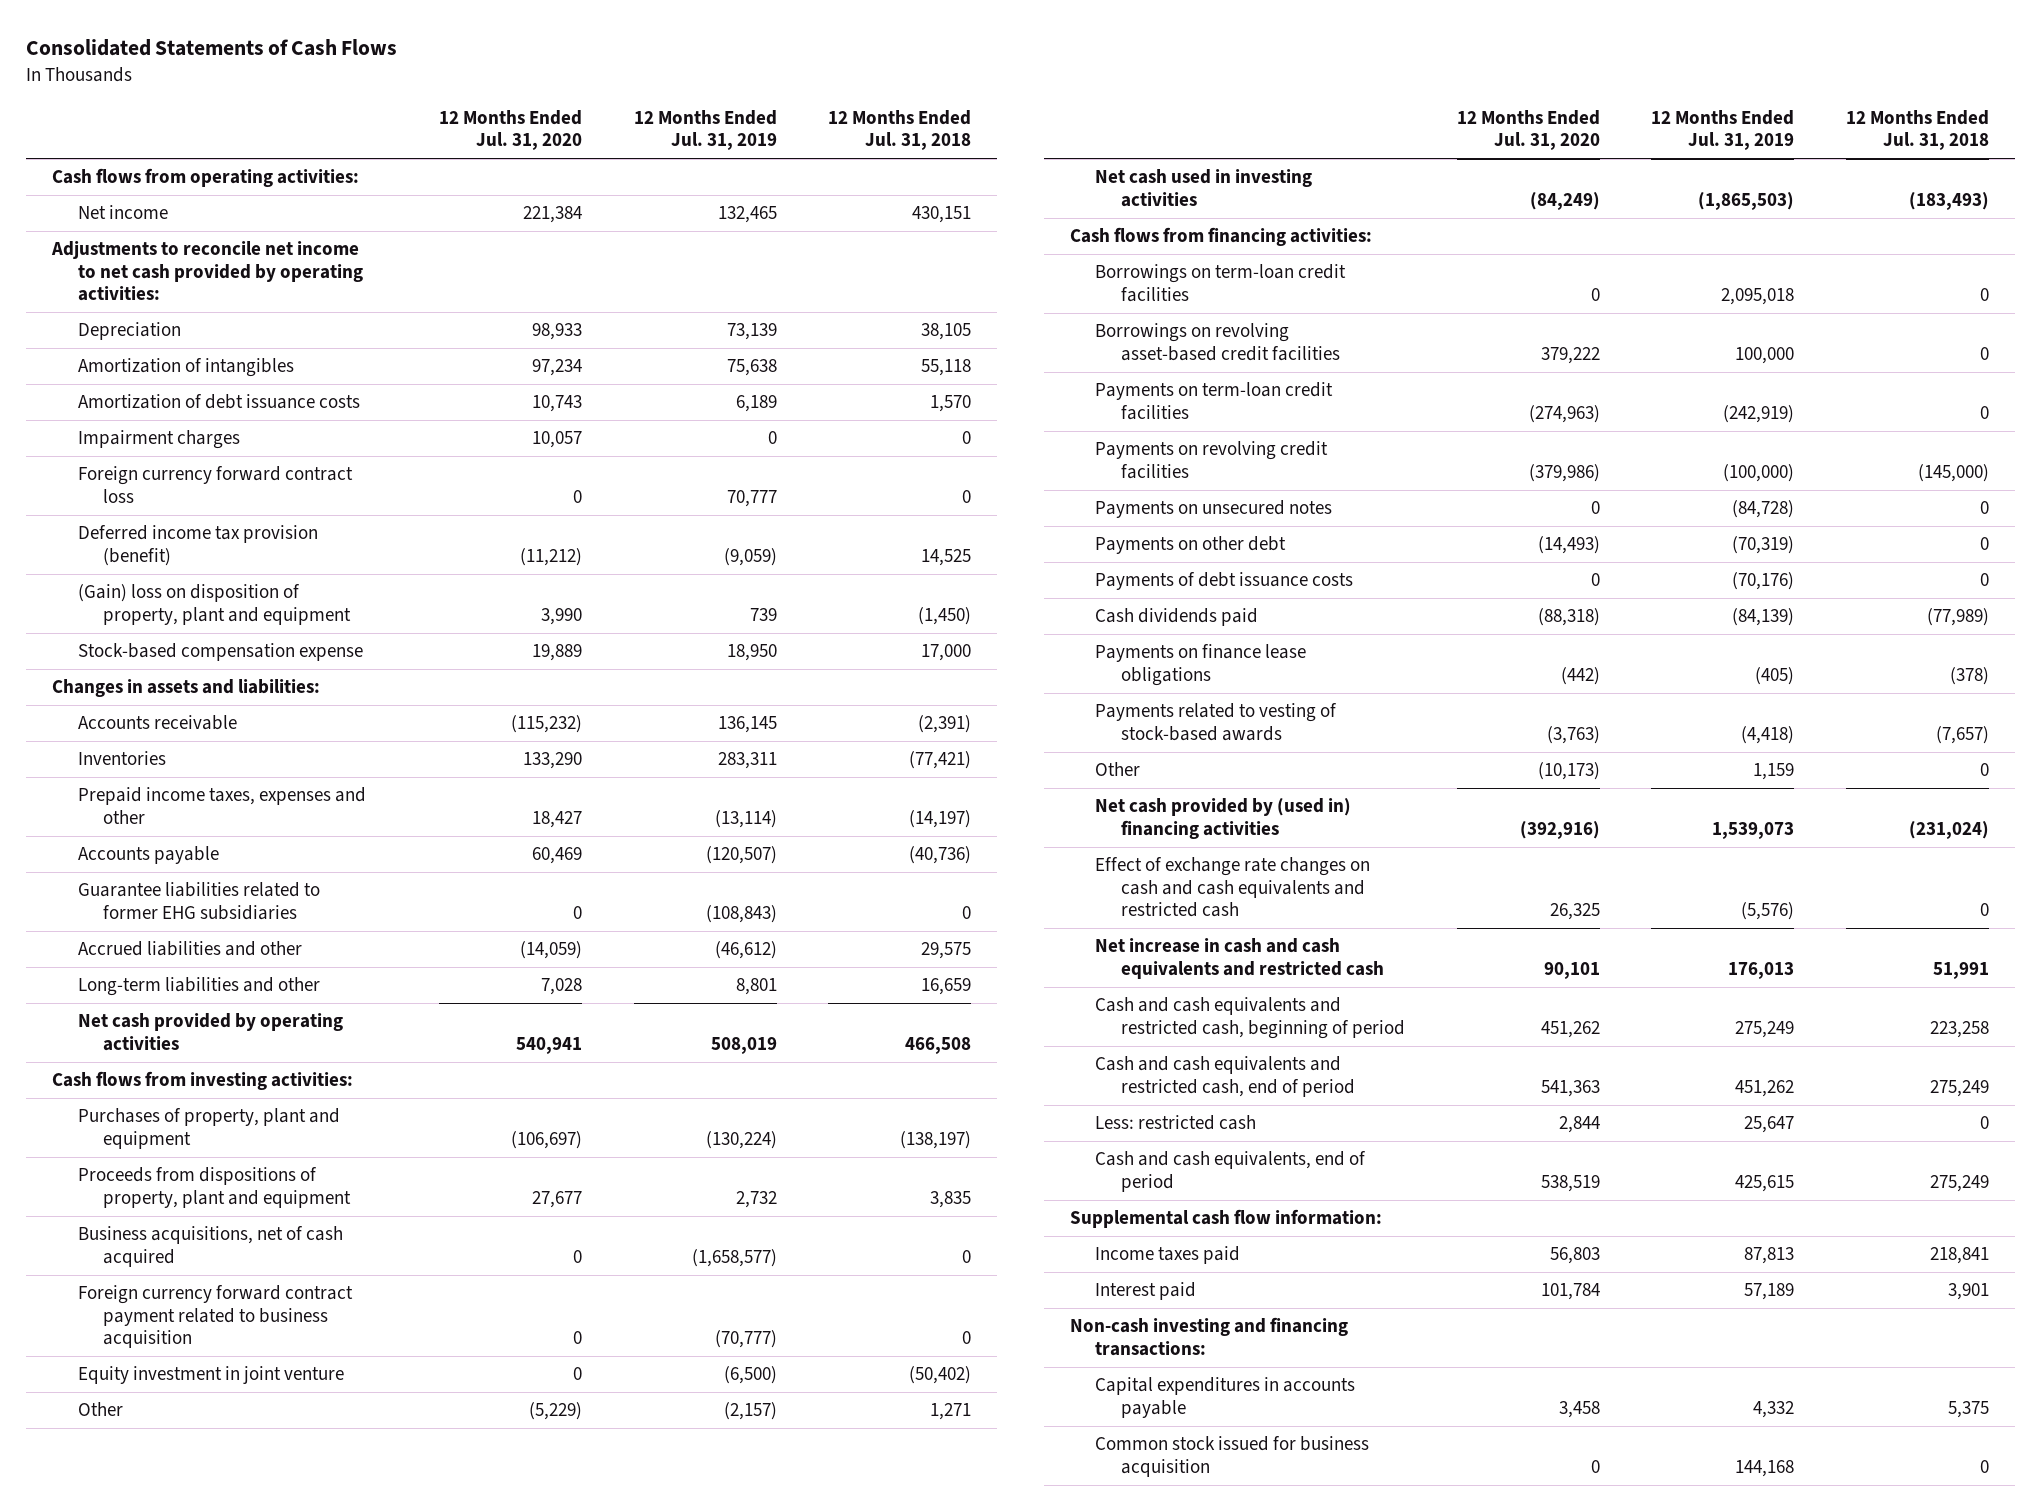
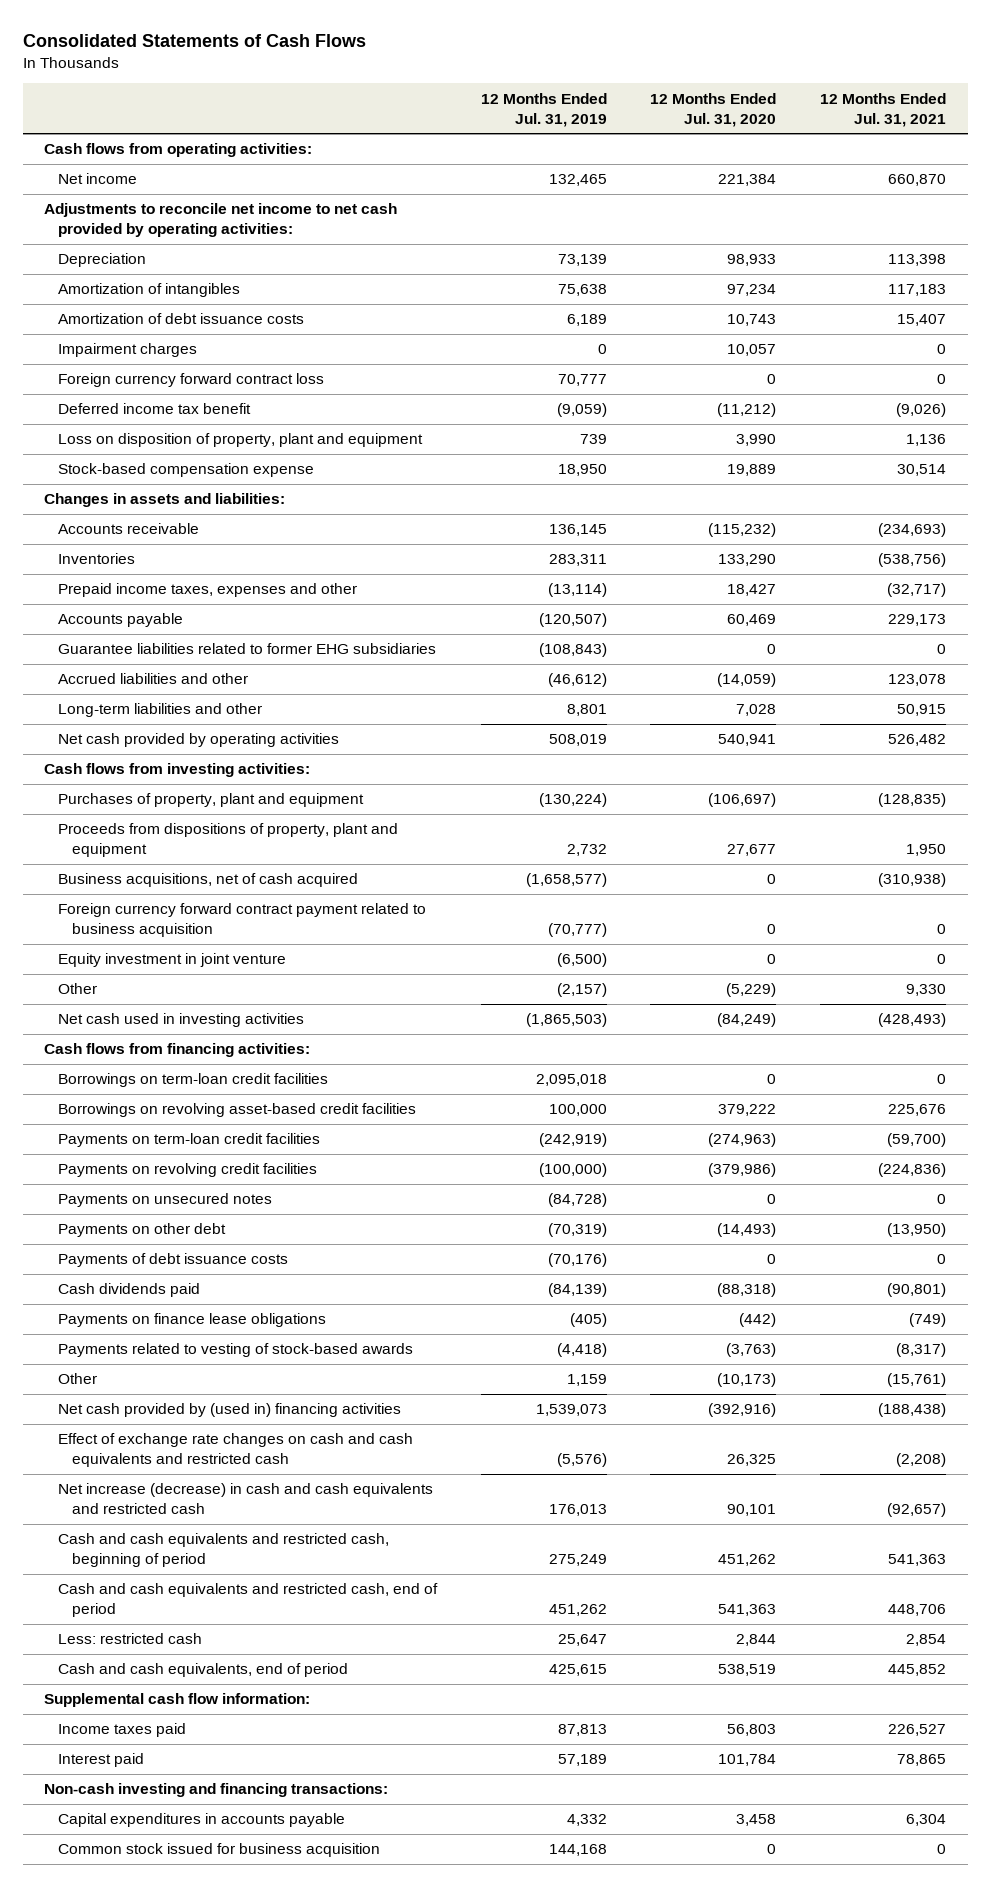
[828,109,972,151] 12 Months Ended Jul. 31, 2018 -> none
none -> [819,92,946,127] 12 Months Ended Jul. 31, 2021
[77,525,318,566] Deferred income tax provision (benefit) -> [58,403,252,415] Deferred income tax benefit
[77,584,352,625] (Gain) loss on disposition of property, plant and equipment -> [58,433,424,448] Loss on disposition of property, plant and equipment
[1095,938,1384,979] Net increase in cash and cash equivalents and restricted cash -> [58,1483,434,1515] Net increase (decrease) in cash and cash equivalents and restricted cash

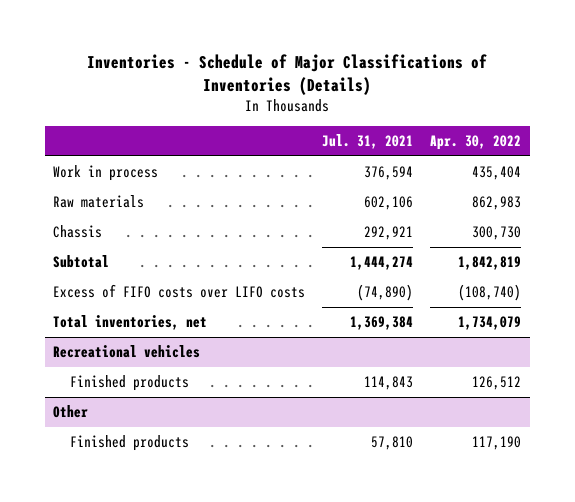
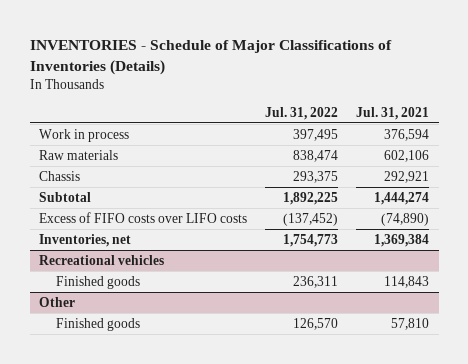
[87,54,488,96] Inventories - Schedule of Major Classifications of Inventories (Details) -> [29,40,392,76] INVENTORIES - Schedule of Major Classifications of Inventories (Details)
[430,135,522,151] Apr. 30, 2022 -> none
none -> [265,106,339,120] Jul. 31, 2022
[53,314,208,330] Total inventories, net -> [38,233,131,247] Inventories, net
[70,374,190,391] Finished products -> [55,275,140,289] Finished goods
[70,434,190,451] Finished products -> [55,317,140,331] Finished goods

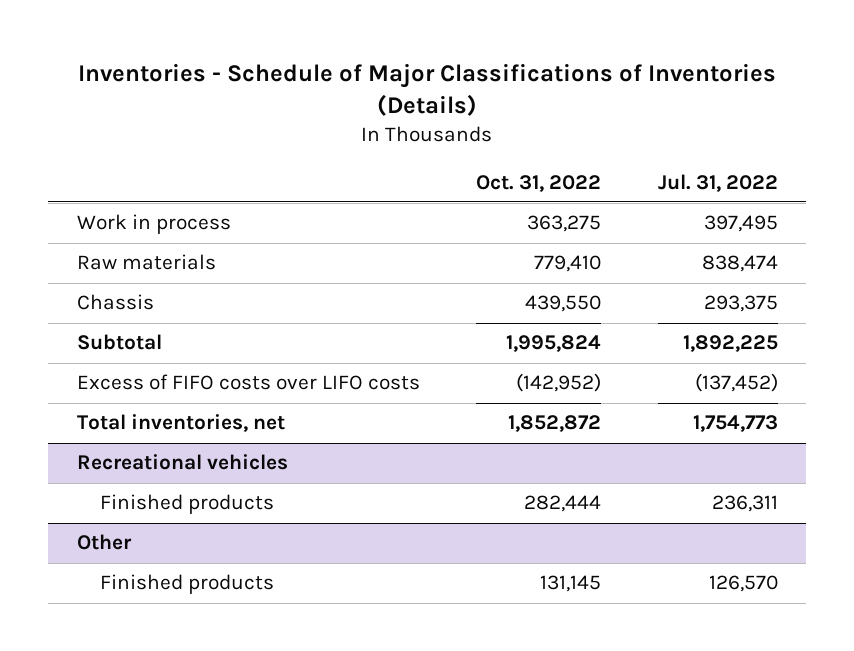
[29,40,392,76] INVENTORIES - Schedule of Major Classifications of Inventories (Details) -> [78,62,777,117] Inventories - Schedule of Major Classifications of Inventories (Details)
[356,106,430,120] Jul. 31, 2021 -> none
none -> [476,174,602,192] Oct. 31, 2022
[38,233,131,247] Inventories, net -> [76,414,285,433] Total inventories, net
[55,275,140,289] Finished goods -> [99,494,274,515] Finished products
[55,317,140,331] Finished goods -> [99,574,274,595] Finished products

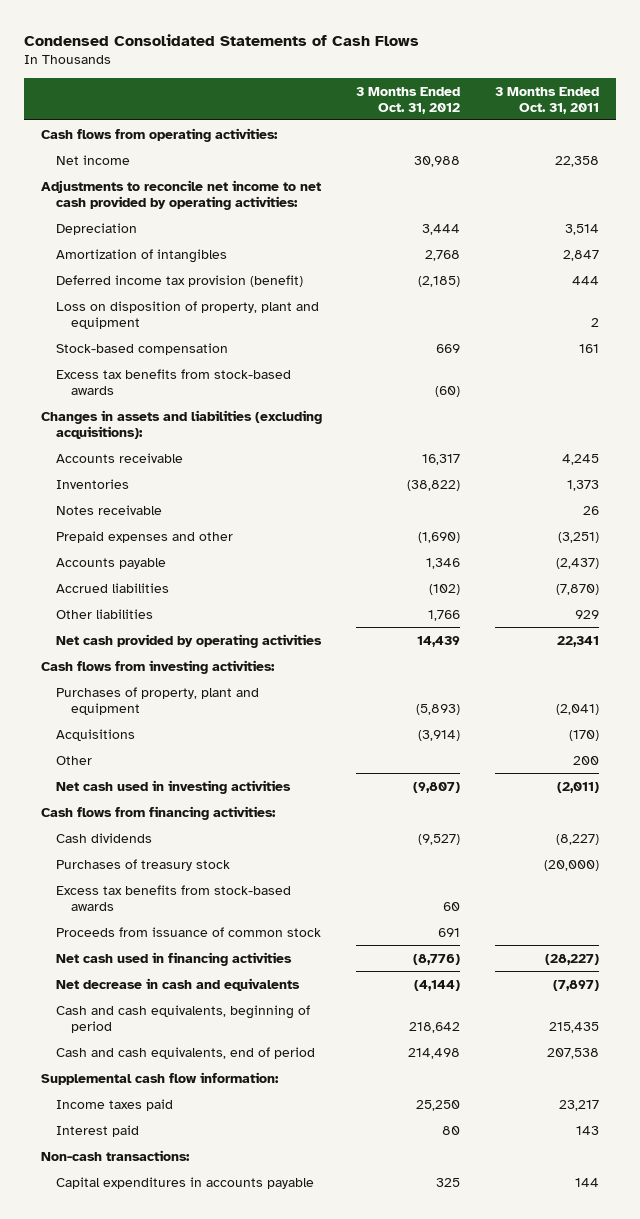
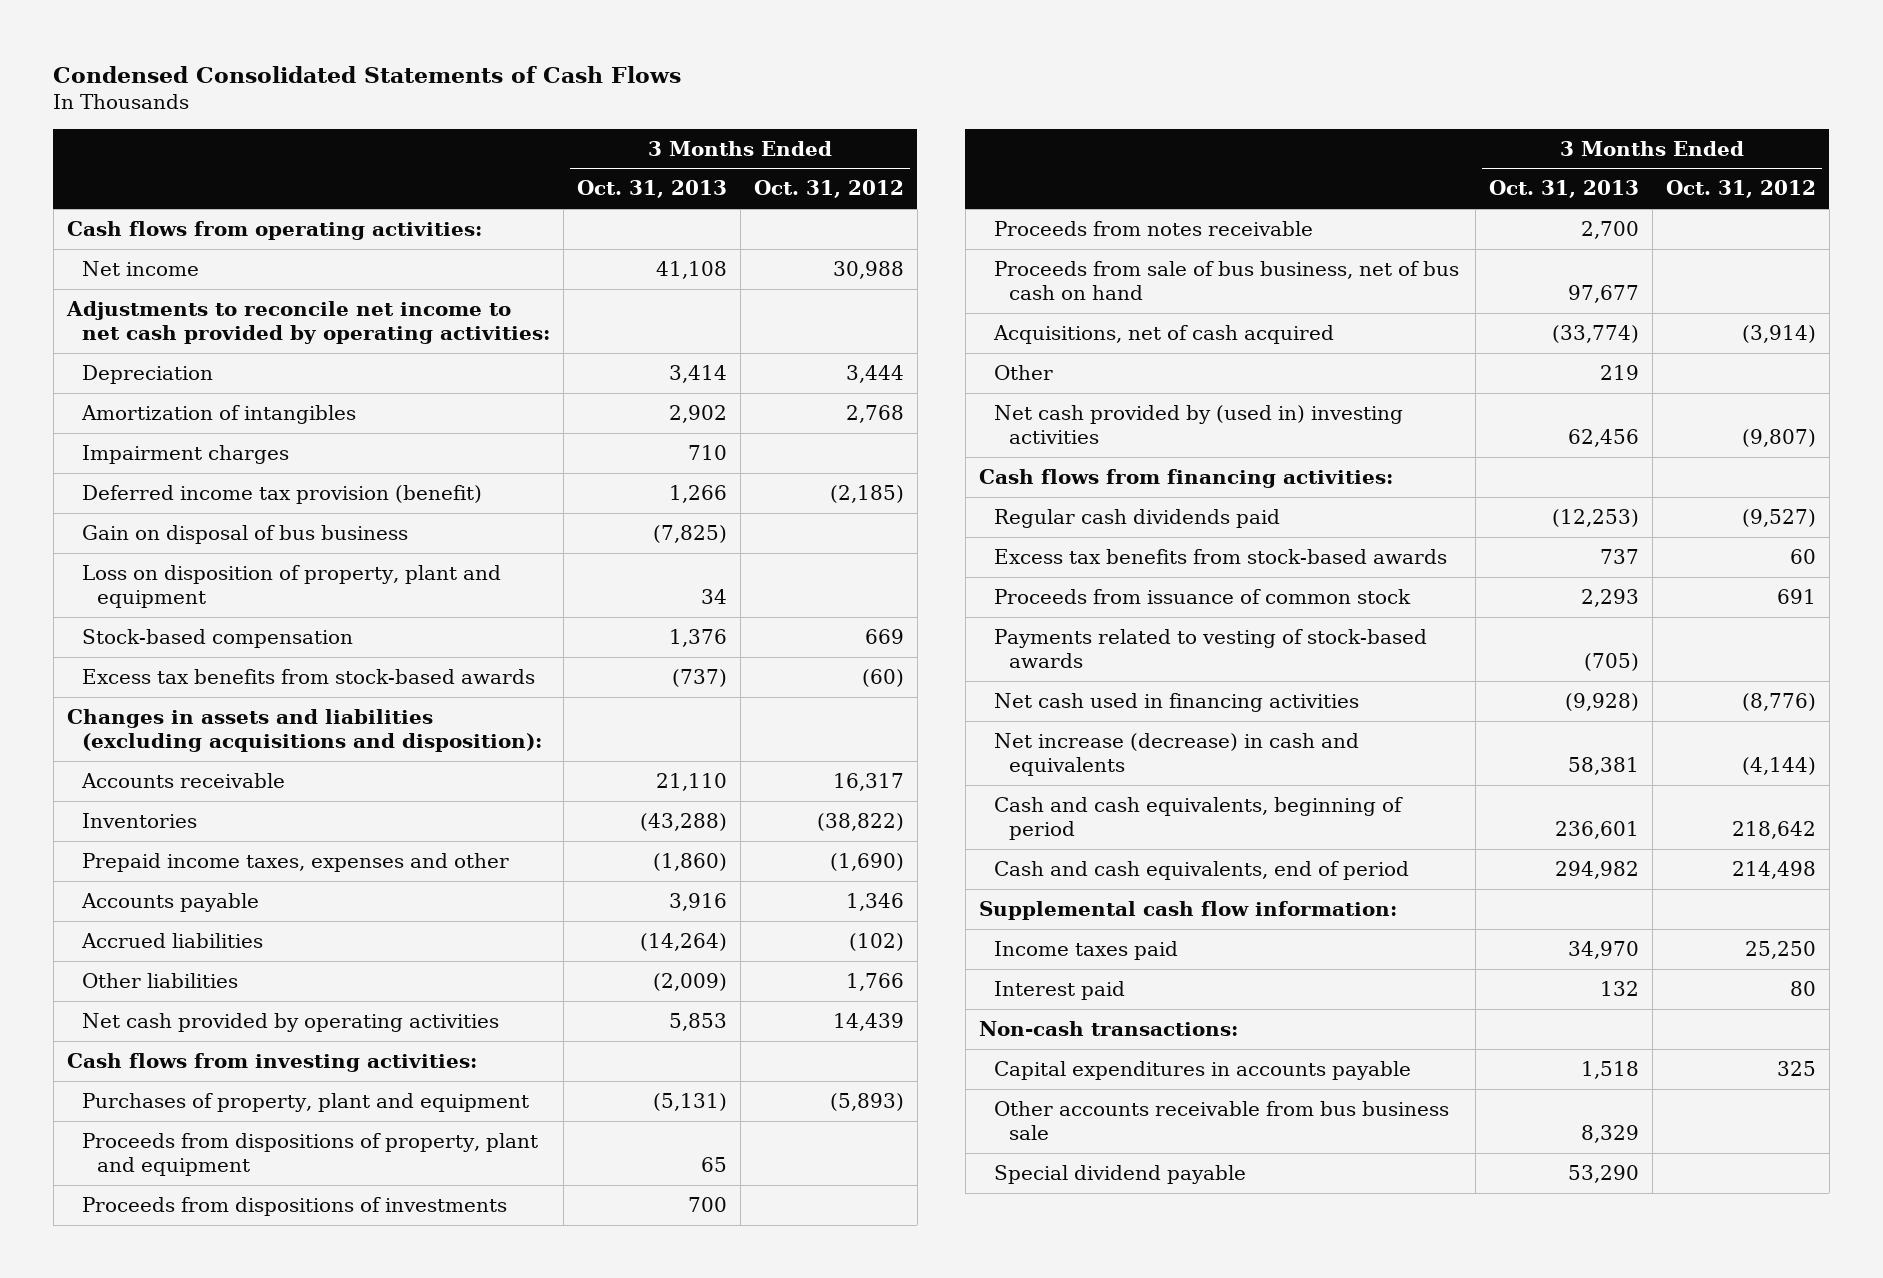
[494,86,599,114] 3 Months Ended Oct. 31, 2011 -> none
none -> [576,180,727,199] Oct. 31, 2013
none -> [82,444,290,464] Impairment charges
none -> [82,524,409,544] Gain on disposal of bus business
[41,409,323,439] Changes in assets and liabilities (excluding acquisitions): -> [66,708,543,753] Changes in assets and liabilities (excluding acquisitions and disposition):
[56,504,163,515] Notes receivable -> none
[56,530,234,543] Prepaid expenses and other -> [82,852,510,872] Prepaid income taxes, expenses and other
none -> [82,1132,539,1177] Proceeds from dispositions of property, plant and equipment
none -> [82,1196,508,1216] Proceeds from dispositions of investments
none -> [994,220,1314,236] Proceeds from notes receivable
none -> [994,260,1460,301] Proceeds from sale of bus business, net of bus cash on hand
[56,728,136,741] Acquisitions -> [993,324,1335,344] Acquisitions, net of cash acquired
[56,779,292,794] Net cash used in investing activities -> [994,404,1404,445] Net cash provided by (used in) investing activities
[56,858,231,871] Purchases of treasury stock -> none
[56,832,153,843] Cash dividends -> [994,508,1281,528] Regular cash dividends paid
none -> [994,628,1428,669] Payments related to vesting of stock-based awards
[56,977,301,991] Net decrease in cash and equivalents -> [994,732,1360,777] Net increase (decrease) in cash and equivalents
none -> [994,1100,1450,1141] Other accounts receivable from bus business sale
none -> [994,1164,1247,1184] Special dividend payable

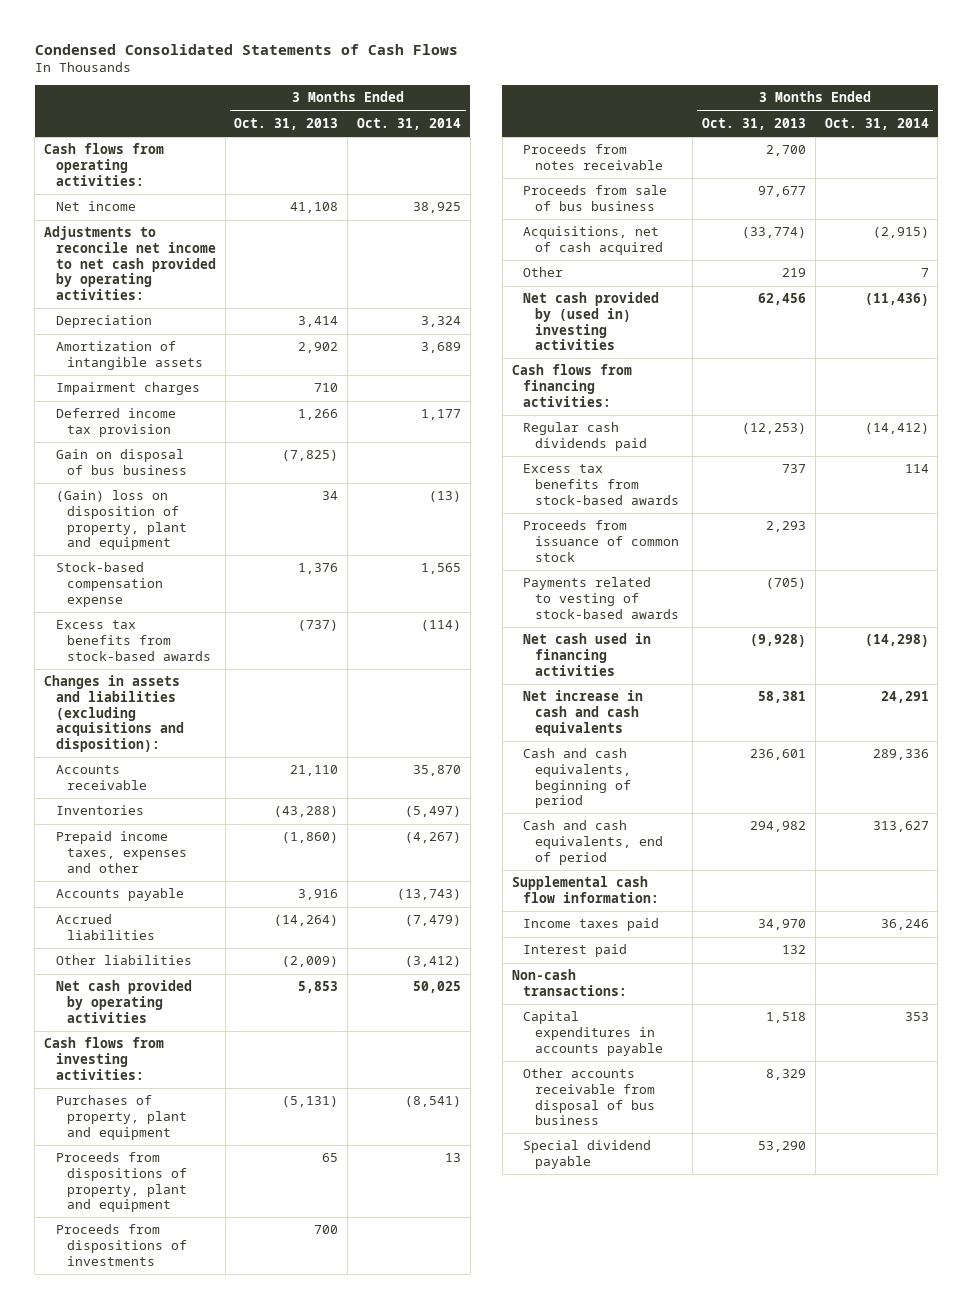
[753,180,904,199] Oct. 31, 2012 -> none
none -> [357,117,462,130] Oct. 31, 2014
[81,404,357,424] Amortization of intangibles -> [55,341,204,370] Amortization of intangible assets
[82,484,483,504] Deferred income tax provision (benefit) -> [55,408,176,437] Deferred income tax provision
[82,564,502,609] Loss on disposition of property, plant and equipment -> [55,490,188,551] (Gain) loss on disposition of property, plant and equipment
[82,628,354,648] Stock-based compensation -> [55,562,164,607] Stock-based compensation expense
[994,260,1460,301] Proceeds from sale of bus business, net of bus cash on hand -> [523,185,668,211] Proceeds from sale of bus business
[994,732,1360,777] Net increase (decrease) in cash and equivalents -> [523,690,644,736] Net increase in cash and cash equivalents
[994,1100,1450,1141] Other accounts receivable from bus business sale -> [523,1068,655,1126] Other accounts receivable from disposal of bus business

